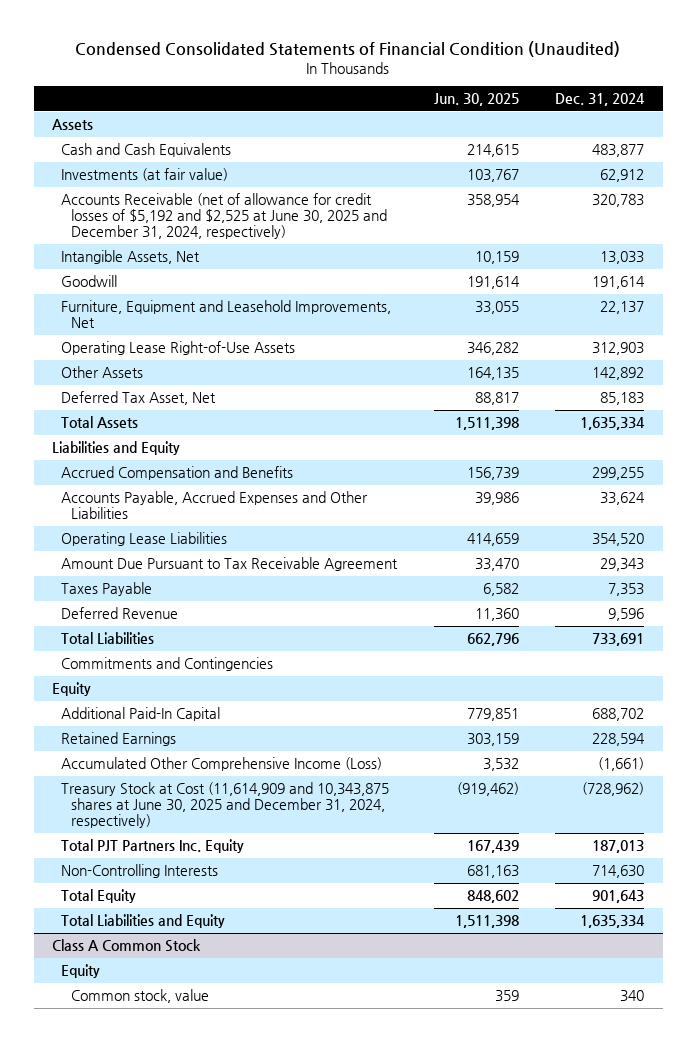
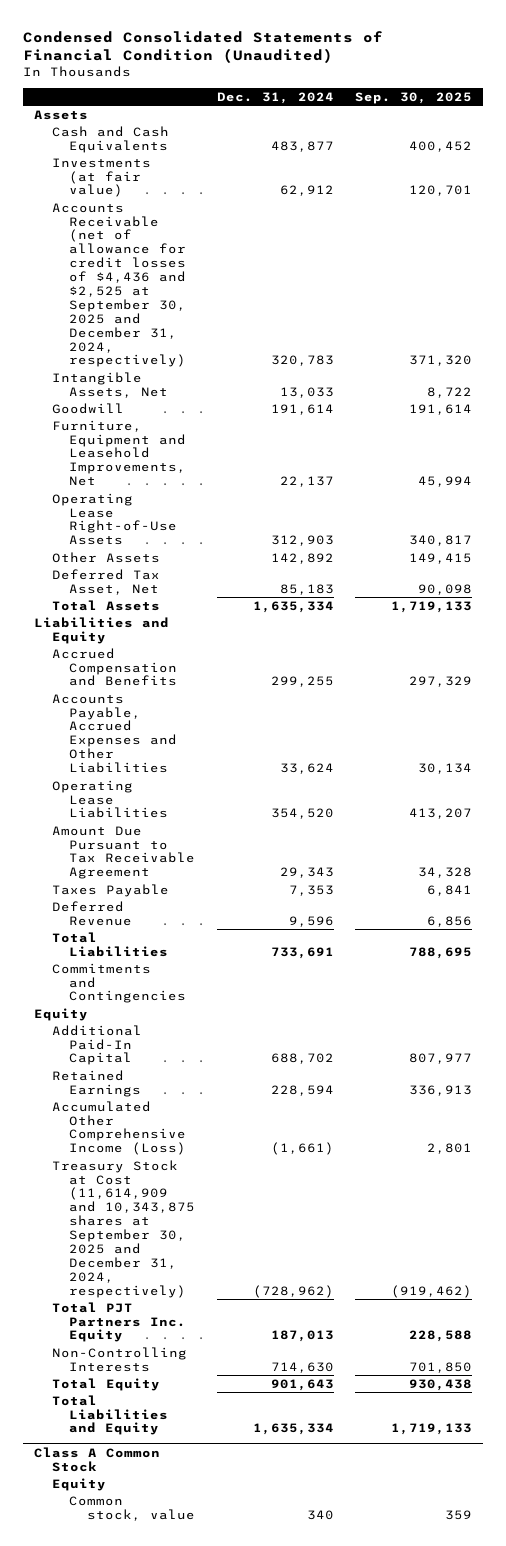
[433,93,519,107] Jun. 30, 2025 -> none
none -> [355,91,473,104] Sep. 30, 2025
[61,192,387,239] Accounts Receivable (net of allowance for credit losses of $5,192 and $2,525 at June 30, 2025 and December 31, 2024, respectively) -> [51,202,187,368] Accounts Receivable (net of allowance for credit losses of $4,436 and $2,525 at September 30, 2025 and December 31, 2024, respectively)
[61,781,390,828] Treasury Stock at Cost (11,614,909 and 10,343,875 shares at June 30, 2025 and December 31, 2024, respectively) -> [51,1159,196,1298] Treasury Stock at Cost (11,614,909 and 10,343,875 shares at September 30, 2025 and December 31, 2024, respectively)

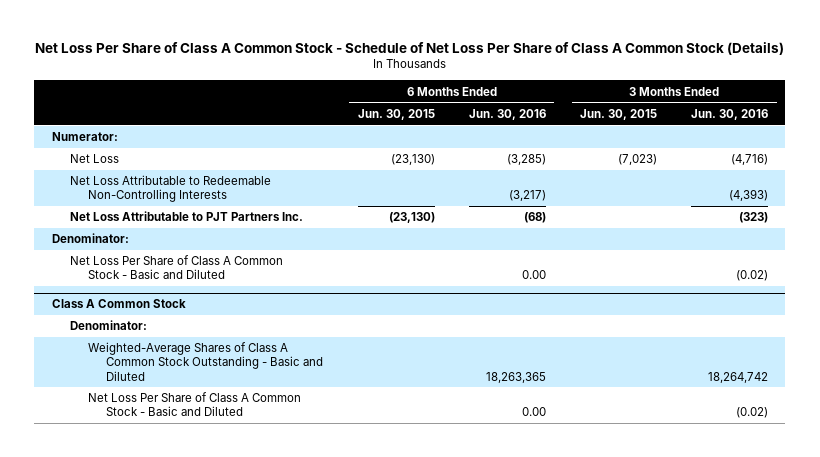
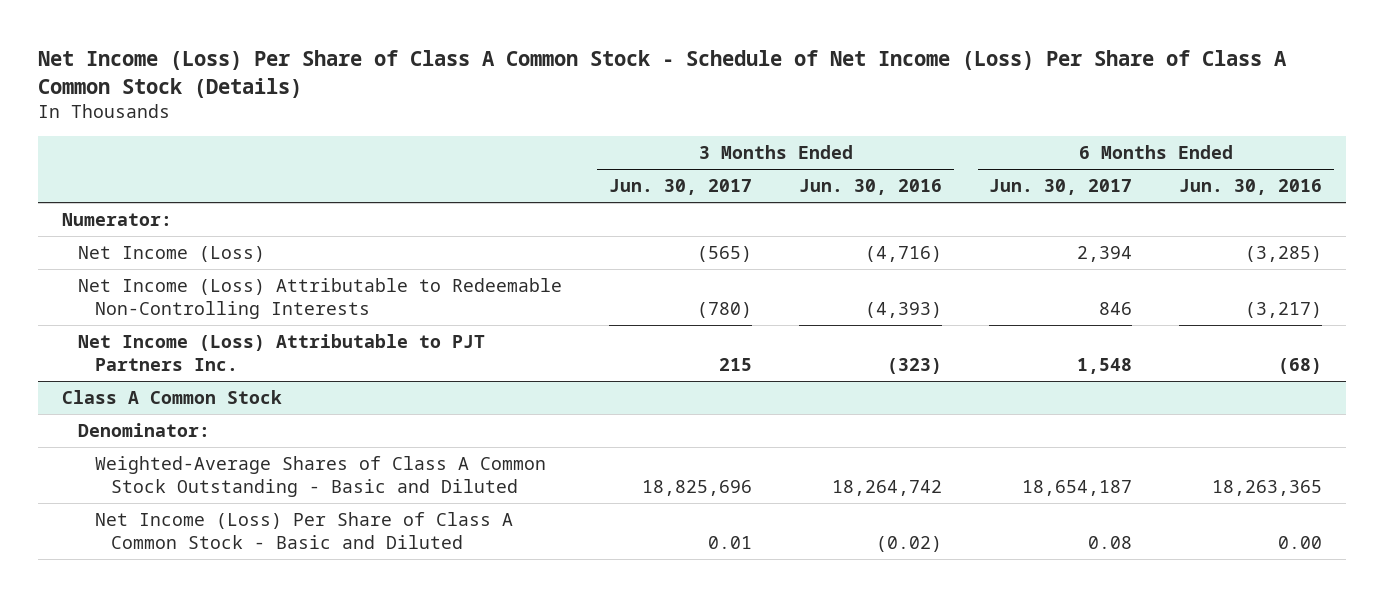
[34,41,784,55] Net Loss Per Share of Class A Common Stock - Schedule of Net Loss Per Share of Class A Common Stock (Details) -> [38,50,1288,98] Net Income (Loss) Per Share of Class A Common Stock - Schedule of Net Income (Loss) Per Share of Class A Common Stock (Details)
[357,108,435,120] Jun. 30, 2015 -> none
[580,108,658,120] Jun. 30, 2015 -> none
none -> [609,179,753,196] Jun. 30, 2017
none -> [989,179,1133,196] Jun. 30, 2017
[51,233,129,244] Denominator: -> none
[69,255,283,280] Net Loss Per Share of Class A Common Stock - Basic and Diluted -> none
[69,154,119,164] Net Loss -> [78,246,266,263] Net Income (Loss)
[69,175,271,203] Net Loss Attributable to Redeemable Non-Controlling Interests -> [78,278,563,320] Net Income (Loss) Attributable to Redeemable Non-Controlling Interests
[69,211,303,222] Net Loss Attributable to PJT Partners Inc. -> [78,334,486,372] Net Income (Loss) Attributable to PJT Partners Inc.
[88,392,302,417] Net Loss Per Share of Class A Common Stock - Basic and Diluted -> [94,512,513,550] Net Income (Loss) Per Share of Class A Common Stock - Basic and Diluted

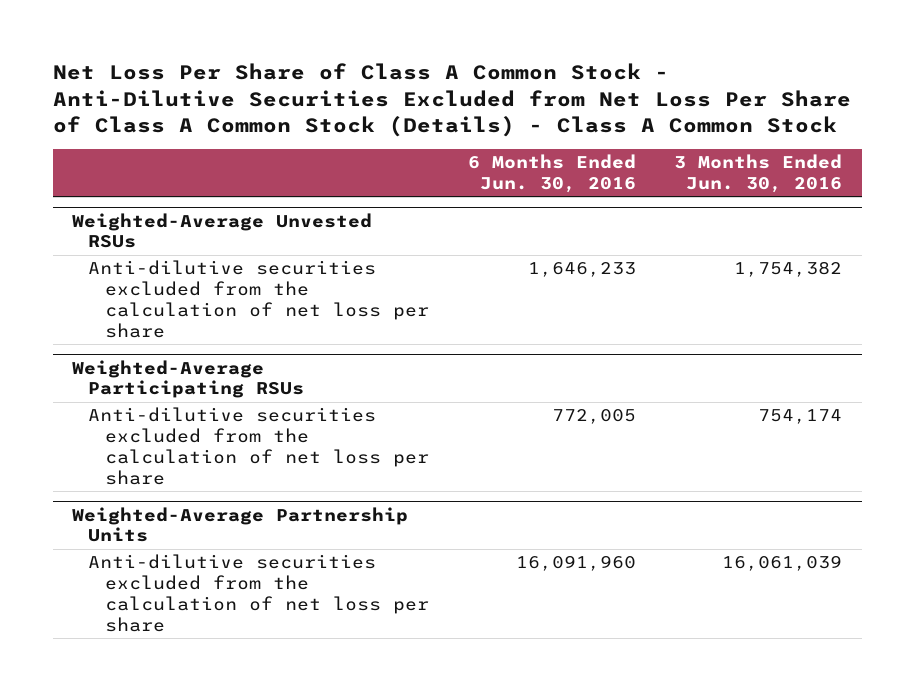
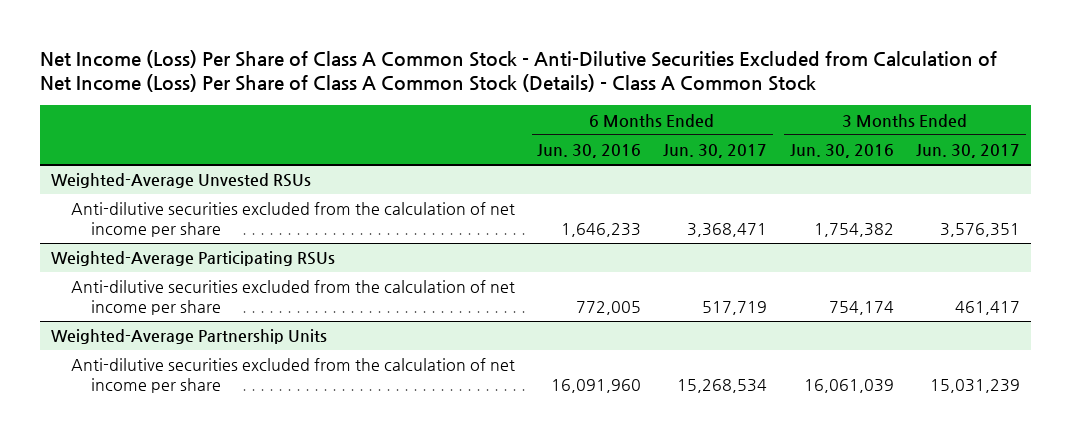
[52,63,851,137] Net Loss Per Share of Class A Common Stock - Anti-Dilutive Securities Excluded from Net Loss Per Share of Class A Common Stock (Details) - Class A Common Stock -> [39,49,997,93] Net Income (Loss) Per Share of Class A Common Stock - Anti-Dilutive Securities Excluded from Calculation of Net Income (Loss) Per Share of Class A Common Stock (Details) - Class A Common Stock
none -> [663,143,768,158] Jun. 30, 2017
none -> [915,143,1020,158] Jun. 30, 2017
[88,260,429,338] Anti-dilutive securities excluded from the calculation of net loss per share -> [70,202,515,237] Anti-dilutive securities excluded from the calculation of net income per share
[88,407,429,485] Anti-dilutive securities excluded from the calculation of net loss per share -> [70,280,515,315] Anti-dilutive securities excluded from the calculation of net income per share
[88,554,429,632] Anti-dilutive securities excluded from the calculation of net loss per share -> [70,358,515,393] Anti-dilutive securities excluded from the calculation of net income per share

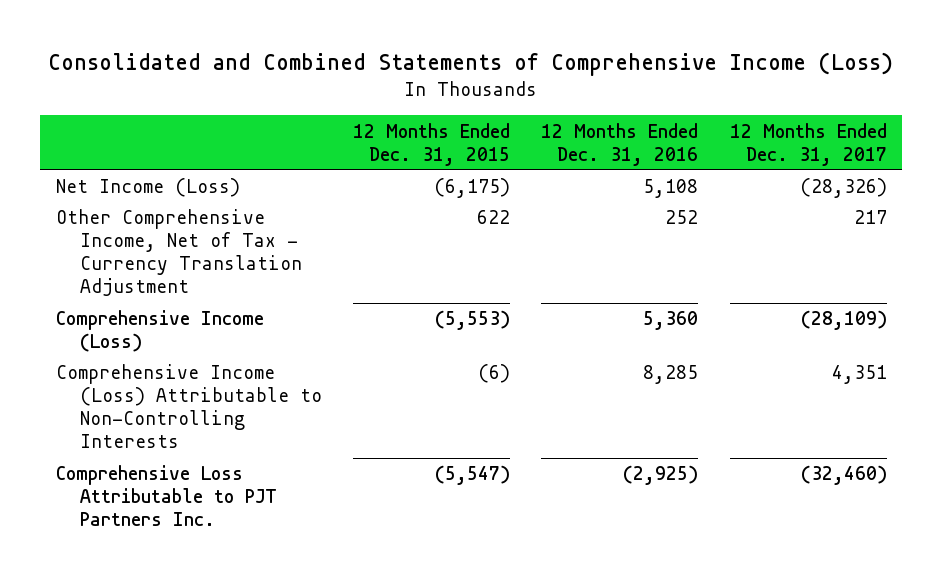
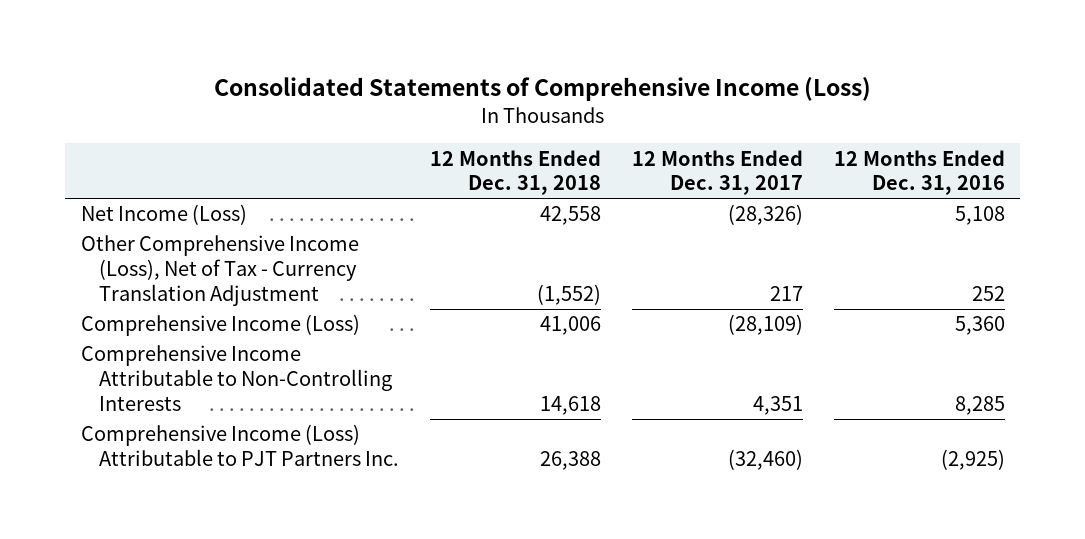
[48,52,894,77] Consolidated and Combined Statements of Comprehensive Income (Loss) -> [213,77,871,102] Consolidated Statements of Comprehensive Income (Loss)
[353,122,511,166] 12 Months Ended Dec. 31, 2015 -> none
none -> [430,149,602,196] 12 Months Ended Dec. 31, 2018
[56,209,302,297] Other Comprehensive Income, Net of Tax - Currency Translation Adjustment -> [80,235,359,306] Other Comprehensive Income (Loss), Net of Tax - Currency Translation Adjustment
[56,364,322,449] Comprehensive Income (Loss) Attributable to Non-Controlling Interests -> [80,345,393,411] Comprehensive Income Attributable to Non-Controlling Interests
[56,465,277,527] Comprehensive Loss Attributable to PJT Partners Inc. -> [80,424,400,467] Comprehensive Income (Loss) Attributable to PJT Partners Inc.

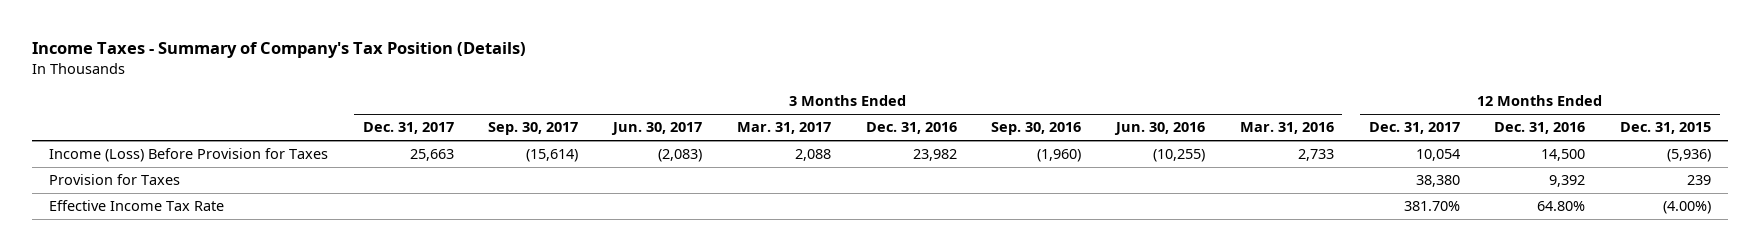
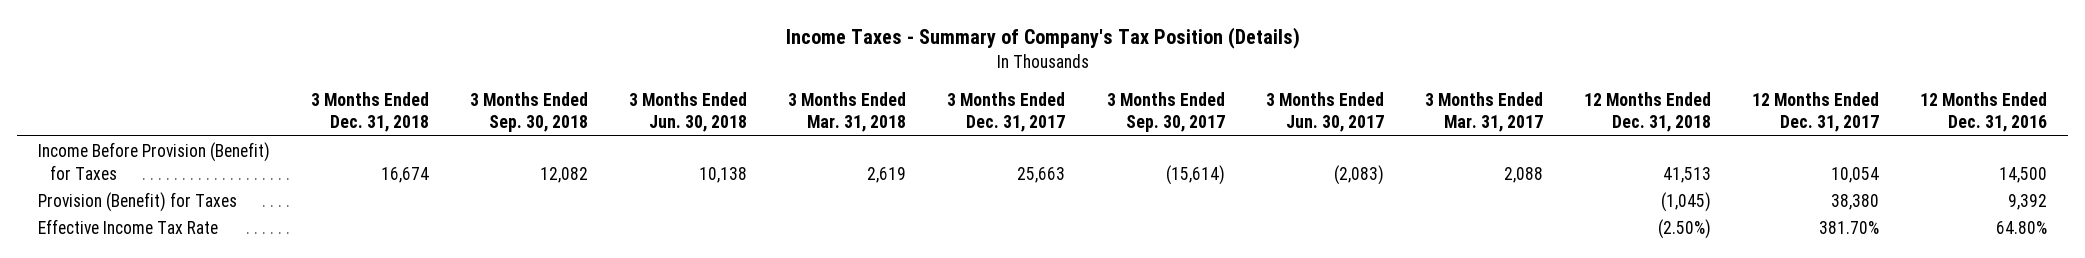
[865,122,957,135] Dec. 31, 2016 -> none
[991,122,1082,136] Sep. 30, 2016 -> none
[1114,122,1206,136] Jun. 30, 2016 -> none
[1239,122,1334,135] Mar. 31, 2016 -> none
[1619,122,1711,135] Dec. 31, 2015 -> none
none -> [310,91,429,133] 3 Months Ended Dec. 31, 2018
none -> [469,91,588,133] 3 Months Ended Sep. 30, 2018
none -> [629,91,748,133] 3 Months Ended Jun. 30, 2018
none -> [788,91,907,133] 3 Months Ended Mar. 31, 2018
none -> [1584,91,1712,133] 12 Months Ended Dec. 31, 2018
[48,148,328,163] Income (Loss) Before Provision for Taxes -> [37,141,270,180] Income Before Provision (Benefit) for Taxes
[48,174,180,186] Provision for Taxes -> [37,191,237,212] Provision (Benefit) for Taxes

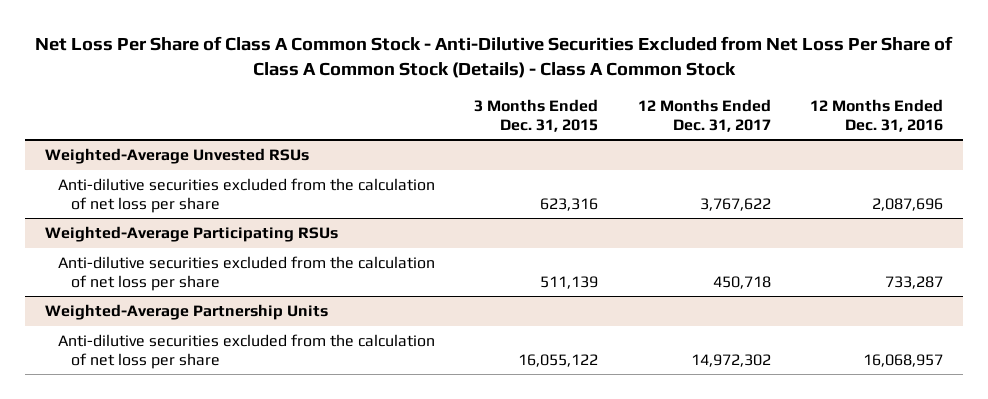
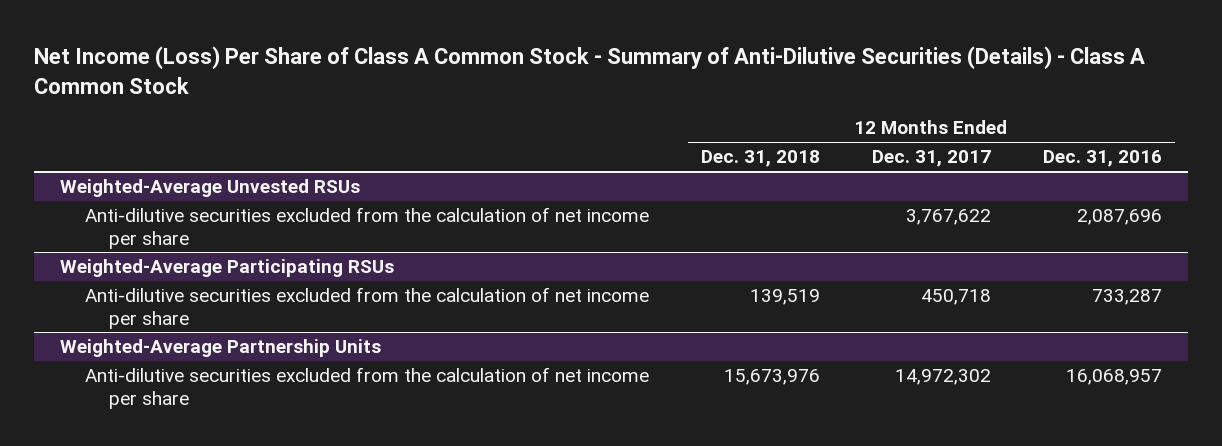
[34,35,953,78] Net Loss Per Share of Class A Common Stock - Anti-Dilutive Securities Excluded from Net Loss Per Share of Class A Common Stock (Details) - Class A Common Stock -> [34,45,1146,94] Net Income (Loss) Per Share of Class A Common Stock - Summary of Anti-Dilutive Securities (Details) - Class A Common Stock
[474,98,599,132] 3 Months Ended Dec. 31, 2015 -> none
none -> [700,150,820,168] Dec. 31, 2018
[57,178,435,213] Anti-dilutive securities excluded from the calculation of net loss per share -> [84,207,649,249] Anti-dilutive securities excluded from the calculation of net income per share
[57,256,435,291] Anti-dilutive securities excluded from the calculation of net loss per share -> [84,287,649,329] Anti-dilutive securities excluded from the calculation of net income per share
[57,334,435,369] Anti-dilutive securities excluded from the calculation of net loss per share -> [84,367,649,409] Anti-dilutive securities excluded from the calculation of net income per share

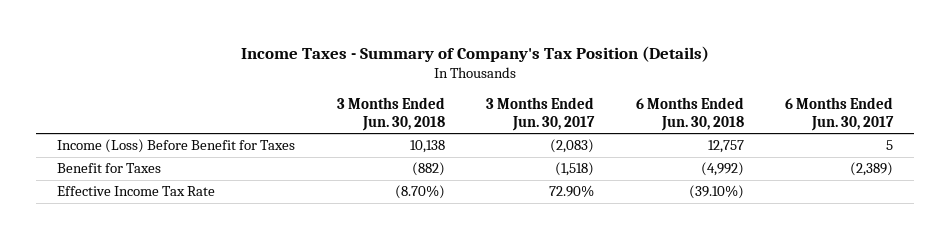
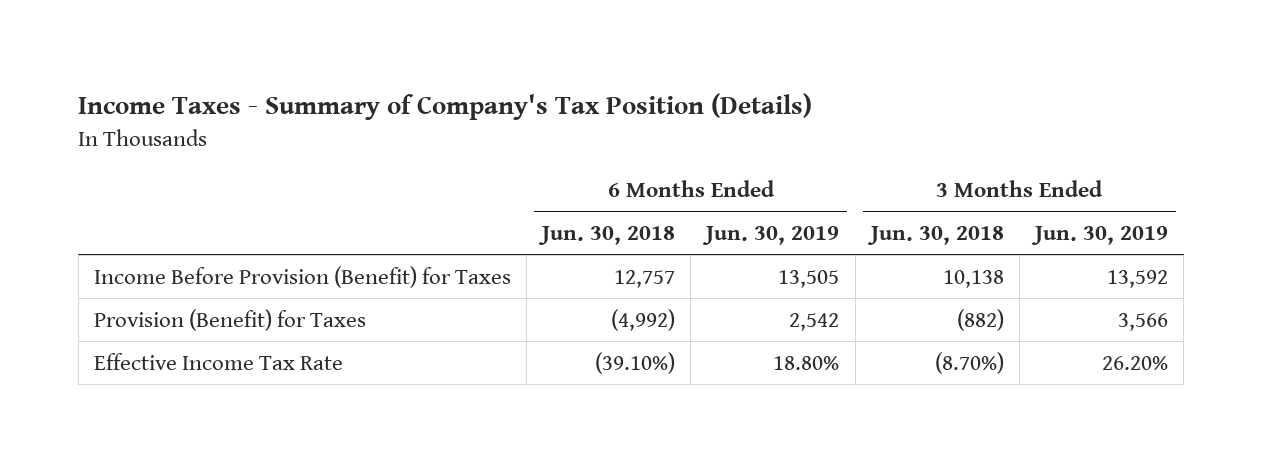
[486,97,596,131] 3 Months Ended Jun. 30, 2017 -> none
[785,97,895,131] 6 Months Ended Jun. 30, 2017 -> none
none -> [702,226,840,246] Jun. 30, 2019
none -> [1030,226,1168,246] Jun. 30, 2019
[57,139,296,154] Income (Loss) Before Benefit for Taxes -> [94,265,512,288] Income Before Provision (Benefit) for Taxes
[57,163,162,174] Benefit for Taxes -> [94,308,367,331] Provision (Benefit) for Taxes

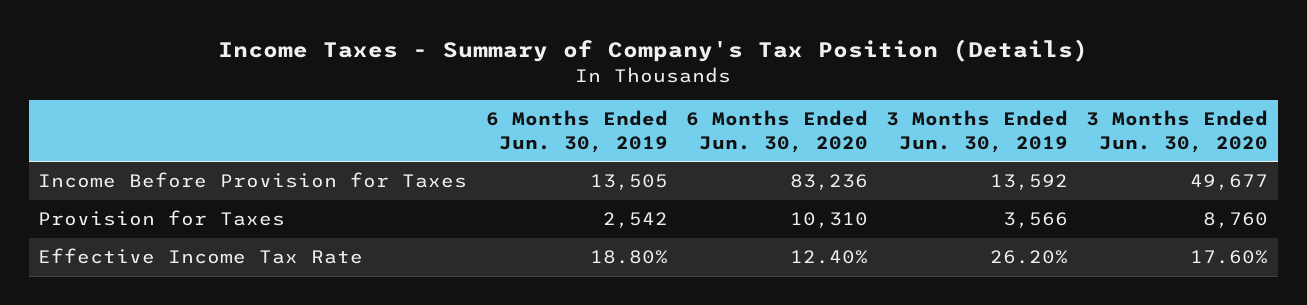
[538,226,676,246] Jun. 30, 2018 -> none
[866,226,1004,246] Jun. 30, 2018 -> none
none -> [685,110,868,153] 6 Months Ended Jun. 30, 2020
none -> [1086,110,1269,153] 3 Months Ended Jun. 30, 2020
[94,265,512,288] Income Before Provision (Benefit) for Taxes -> [38,172,468,189] Income Before Provision for Taxes
[94,308,367,331] Provision (Benefit) for Taxes -> [38,210,286,227] Provision for Taxes

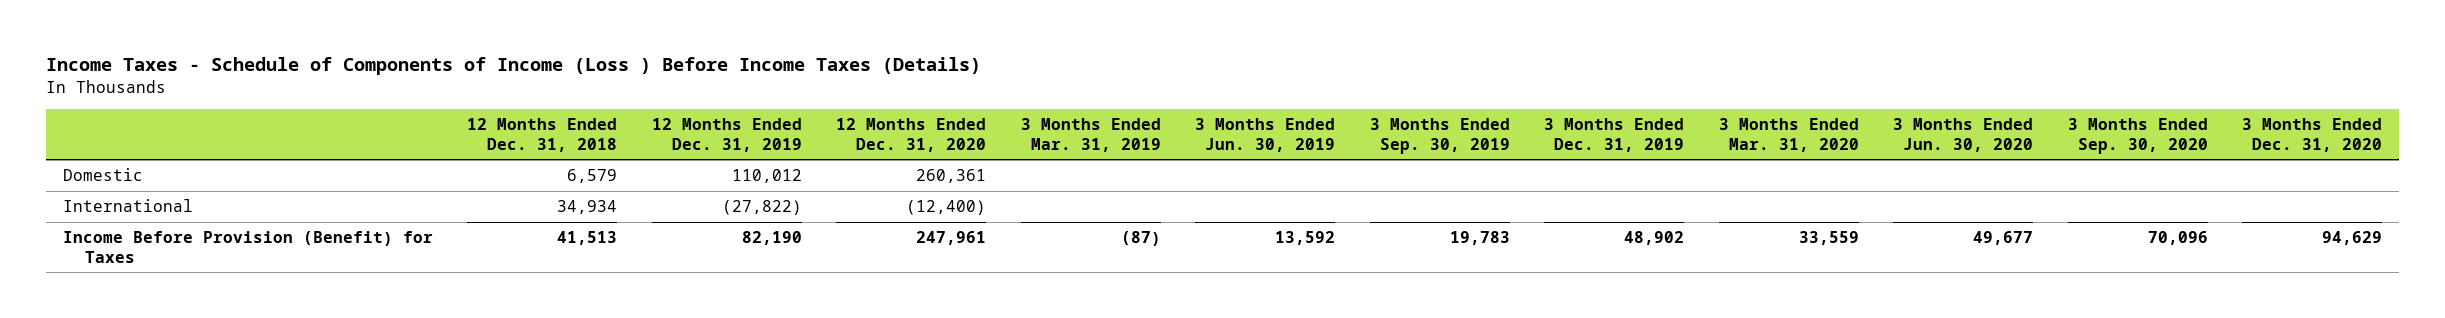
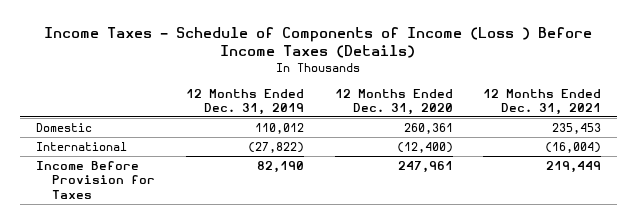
[467,118,618,152] 12 Months Ended Dec. 31, 2018 -> none
[1020,118,1161,152] 3 Months Ended Mar. 31, 2019 -> none
[1195,118,1336,152] 3 Months Ended Jun. 30, 2019 -> none
[1369,118,1510,154] 3 Months Ended Sep. 30, 2019 -> none
[1544,118,1685,152] 3 Months Ended Dec. 31, 2019 -> none
[1718,118,1859,152] 3 Months Ended Mar. 31, 2020 -> none
[1893,118,2034,152] 3 Months Ended Jun. 30, 2020 -> none
[2067,118,2208,154] 3 Months Ended Sep. 30, 2020 -> none
[2242,118,2383,152] 3 Months Ended Dec. 31, 2020 -> none
none -> [483,88,602,116] 12 Months Ended Dec. 31, 2021
[62,231,433,263] Income Before Provision (Benefit) for Taxes -> [35,160,156,199] Income Before Provision for Taxes

